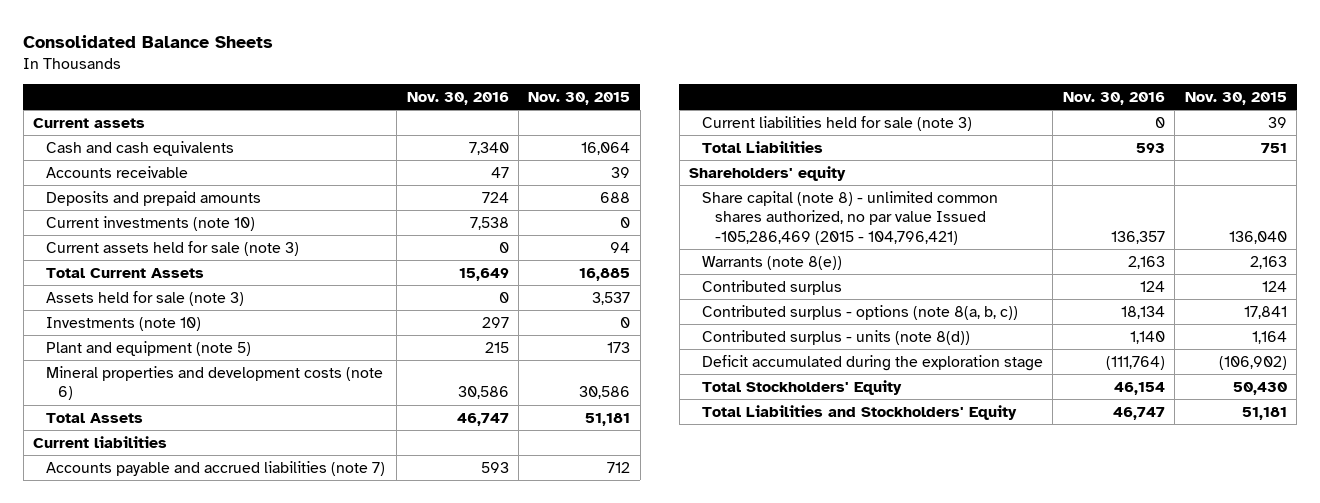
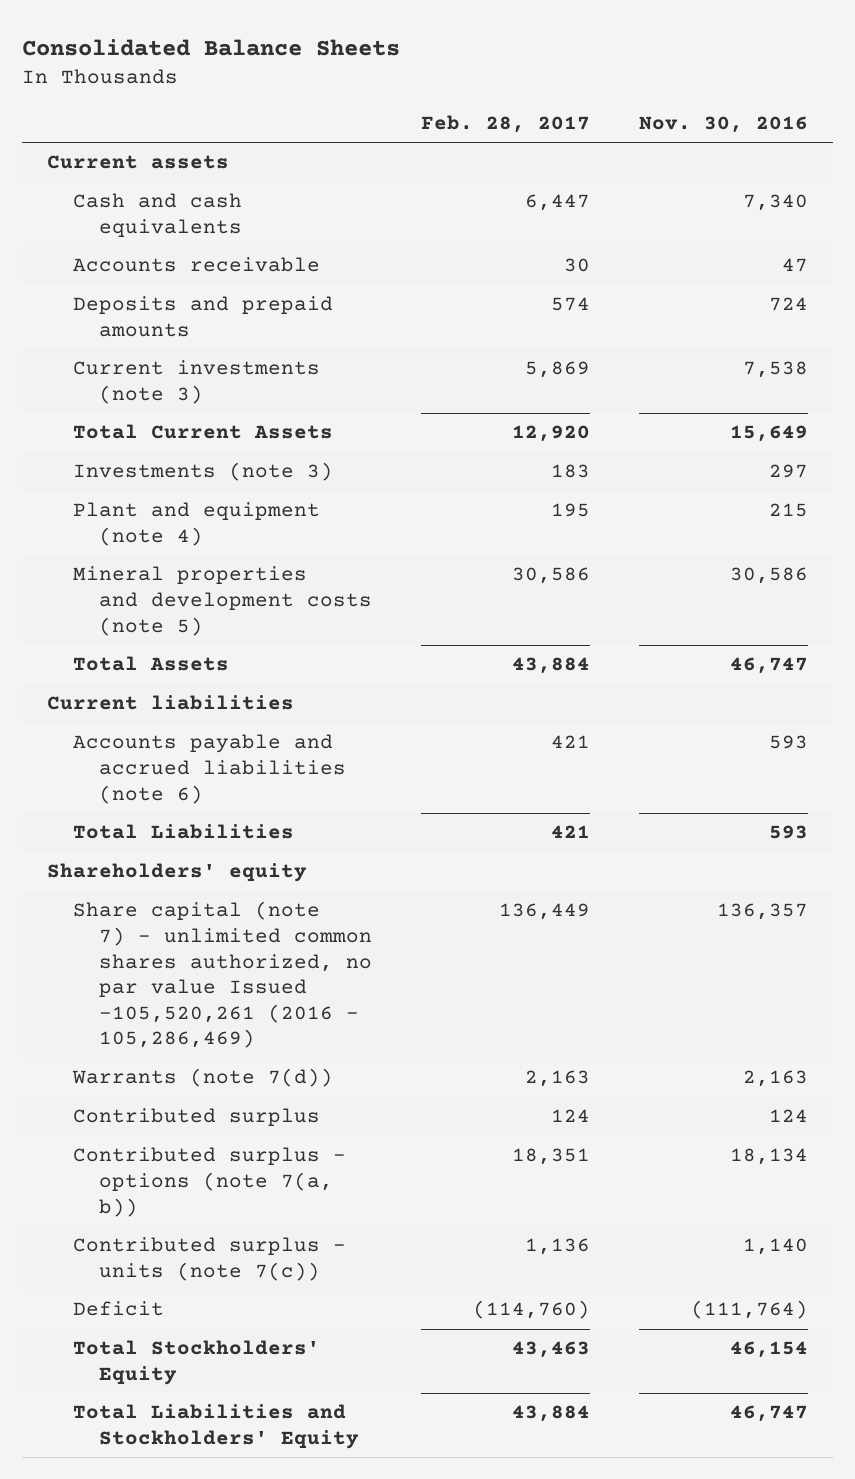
[528,92,631,106] Nov. 30, 2015 -> none
none -> [421,115,591,134] Feb. 28, 2017
[45,240,299,256] Current assets held for sale (note 3) -> none
[45,215,255,231] Current investments (note 10) -> [72,360,320,405] Current investments (note 3)
[45,290,244,306] Assets held for sale (note 3) -> none
[45,316,201,331] Investments (note 10) -> [72,462,333,482] Investments (note 3)
[45,340,251,356] Plant and equipment (note 5) -> [72,502,320,547] Plant and equipment (note 4)
[45,365,383,401] Mineral properties and development costs (note 6) -> [72,566,372,636] Mineral properties and development costs (note 5)
[702,115,973,131] Current liabilities held for sale (note 3) -> none
[45,460,385,476] Accounts payable and accrued liabilities (note 7) -> [72,734,346,804] Accounts payable and accrued liabilities (note 6)
[702,190,999,245] Share capital (note 8) - unlimited common shares authorized, no par value Issued -105,286,469 (2015 - 104,796,421) -> [72,901,372,1049] Share capital (note 7) - unlimited common shares authorized, no par value Issued -105,520,261 (2016 - 105,286,469)
[702,255,843,270] Warrants (note 8(e)) -> [71,1068,333,1088] Warrants (note 7(d))
[702,304,1019,320] Contributed surplus - options (note 8(a, b, c)) -> [72,1147,346,1217] Contributed surplus - options (note 7(a, b))
[702,329,971,345] Contributed surplus - units (note 8(d)) -> [72,1237,346,1282] Contributed surplus - units (note 7(c))
[702,354,1044,371] Deficit accumulated during the exploration stage -> [72,1301,164,1317] Deficit

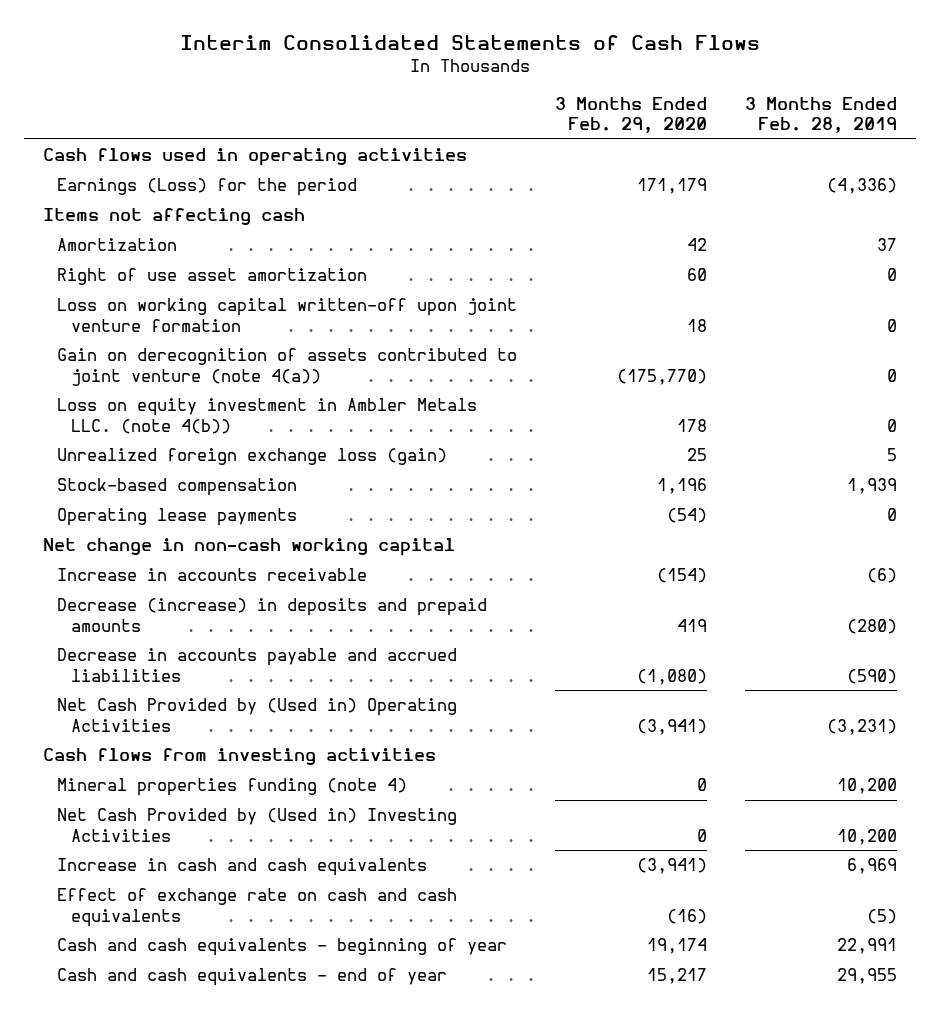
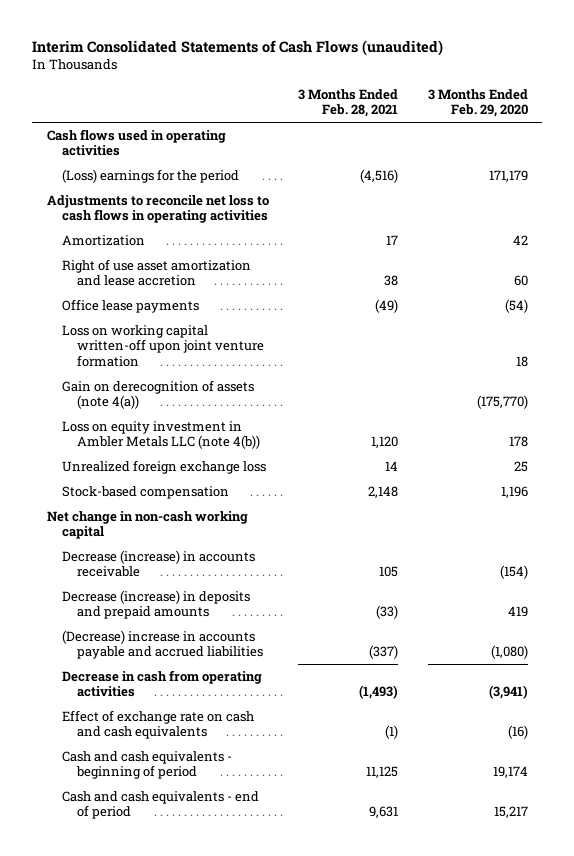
[180,34,761,50] Interim Consolidated Statements of Cash Flows -> [31,39,443,56] Interim Consolidated Statements of Cash Flows (unaudited)
[745,96,898,134] 3 Months Ended Feb. 28, 2019 -> none
none -> [298,88,399,118] 3 Months Ended Feb. 28, 2021
[43,208,306,226] Items not affecting cash -> none
[57,178,358,197] Earnings (Loss) for the period -> [61,169,239,184] (Loss) earnings for the period
none -> [46,195,269,224] Adjustments to reconcile net loss to cash flows in operating activities
[57,268,368,286] Right of use asset amortization -> [61,259,251,287] Right of use asset amortization and lease accretion
none -> [61,299,199,314] Office lease payments
[57,348,518,386] Gain on derecognition of assets contributed to joint venture (note 4(a)) -> [61,380,254,410] Gain on derecognition of assets (note 4(a))
[57,398,478,434] Loss on equity investment in Ambler Metals LLC. (note 4(b)) -> [61,421,261,450] Loss on equity investment in Ambler Metals LLC (note 4(b))
[57,448,448,466] Unrealized foreign exchange loss (gain) -> [61,460,266,475] Unrealized foreign exchange loss
[57,508,298,527] Operating lease payments -> none
[57,568,368,582] Increase in accounts receivable -> [61,550,255,578] Decrease (increase) in accounts receivable
[57,698,458,732] Net Cash Provided by (Used in) Operating Activities -> none
[43,748,437,766] Cash flows from investing activities -> none
[57,778,408,797] Mineral properties funding (note 4) -> none
[57,808,458,842] Net Cash Provided by (Used in) Investing Activities -> none
[57,648,458,682] Decrease in accounts payable and accrued liabilities -> [61,630,264,660] (Decrease) increase in accounts payable and accrued liabilities
[57,858,428,877] Increase in cash and cash equivalents -> [61,670,262,698] Decrease in cash from operating activities
[57,938,508,957] Cash and cash equivalents - beginning of year -> [61,751,232,780] Cash and cash equivalents - beginning of period
[57,968,448,987] Cash and cash equivalents - end of year -> [61,791,259,820] Cash and cash equivalents - end of period

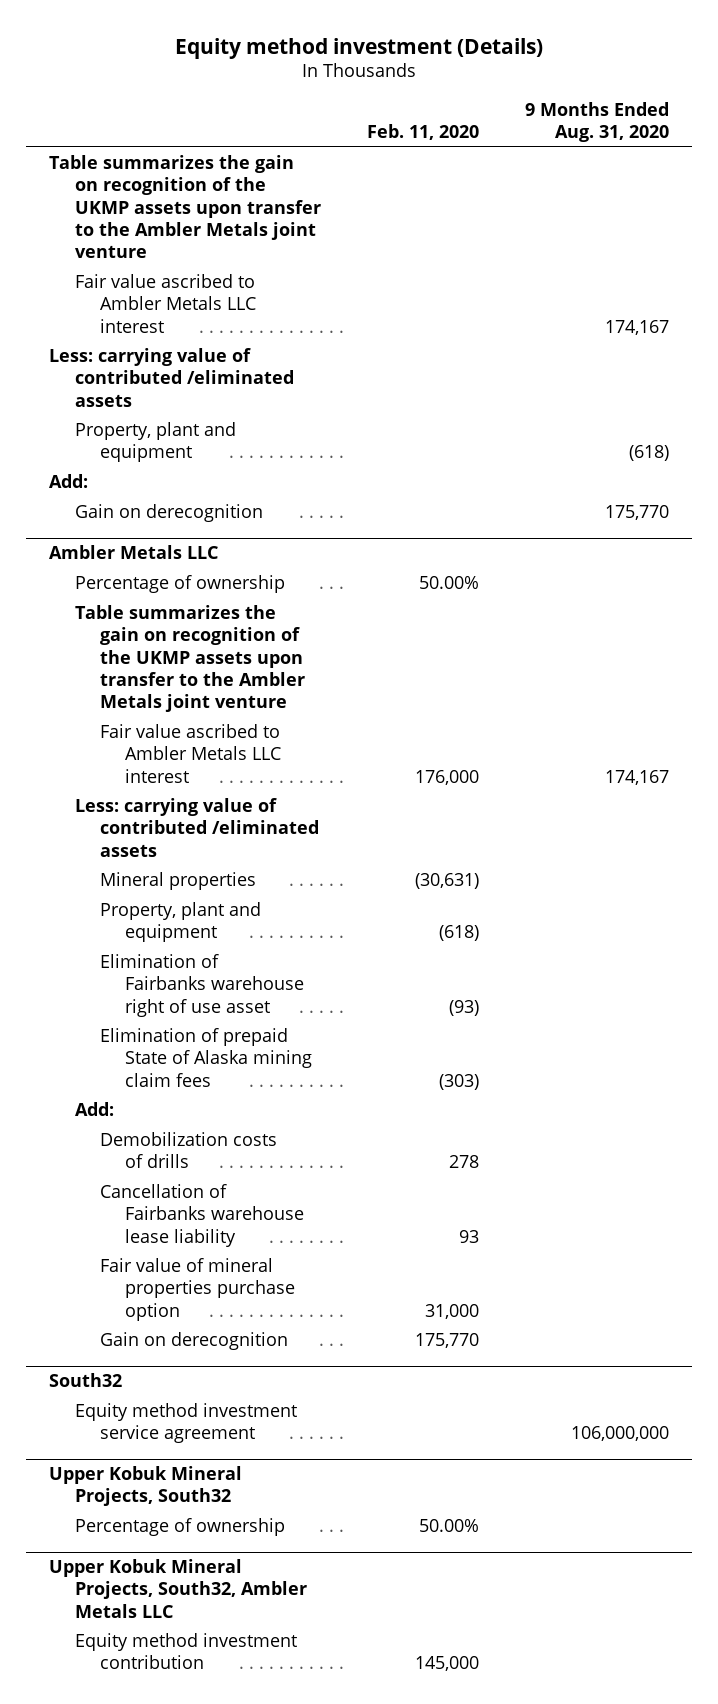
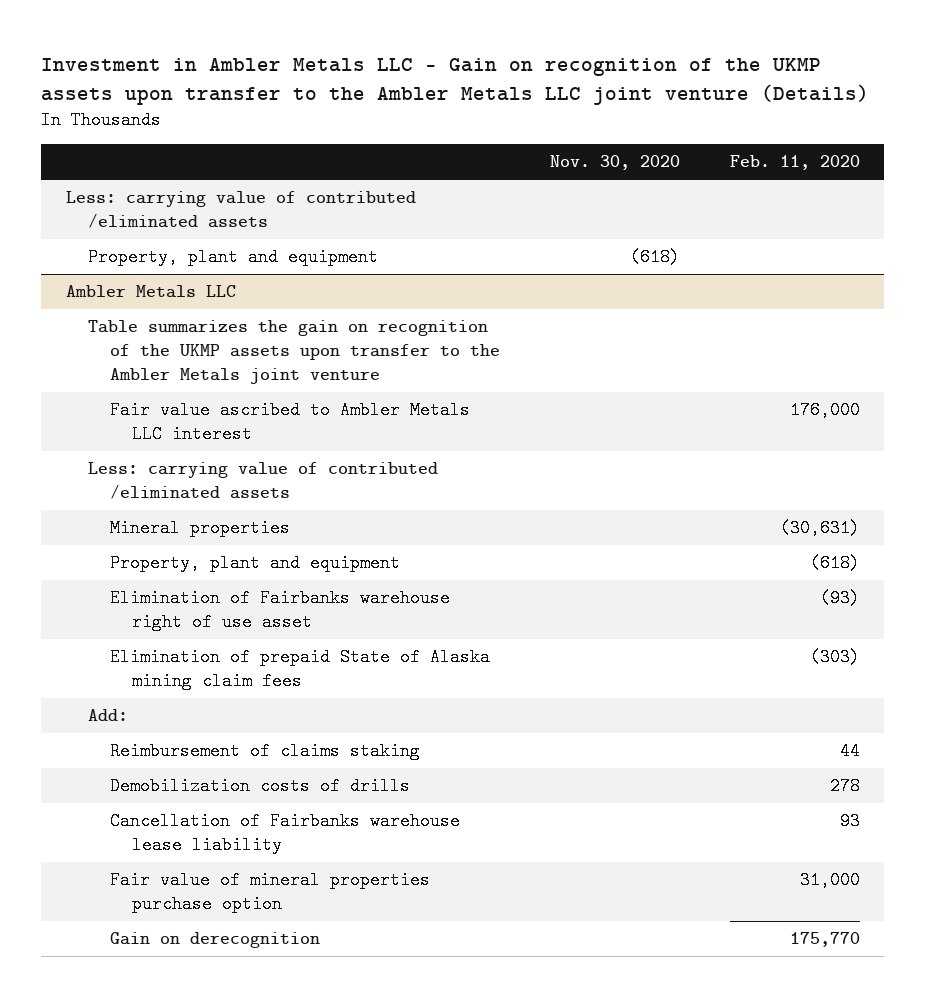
[174,37,543,59] Equity method investment (Details) -> [41,57,870,105] Investment in Ambler Metals LLC - Gain on recognition of the UKMP assets upon transfer to the Ambler Metals LLC joint venture (Details)
[524,102,669,143] 9 Months Ended Aug. 31, 2020 -> none
none -> [549,155,680,171] Nov. 30, 2020
[49,155,321,259] Table summarizes the gain on recognition of the UKMP assets upon transfer to the Ambler Metals joint venture -> none
[74,274,256,333] Fair value ascribed to Ambler Metals LLC interest -> none
[49,474,89,489] Add: -> none
[74,504,263,523] Gain on derecognition -> none
[74,575,285,594] Percentage of ownership -> none
none -> [109,742,420,761] Reimbursement of claims staking
[49,1373,123,1388] South32 -> none
[74,1403,297,1444] Equity method investment service agreement -> none
[49,1466,243,1507] Upper Kobuk Mineral Projects, South32 -> none
[74,1518,285,1537] Percentage of ownership -> none
[49,1559,307,1618] Upper Kobuk Mineral Projects, South32, Ambler Metals LLC -> none
[74,1633,297,1670] Equity method investment contribution -> none

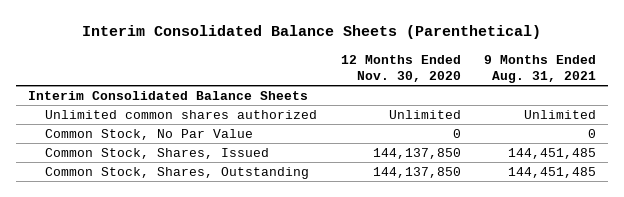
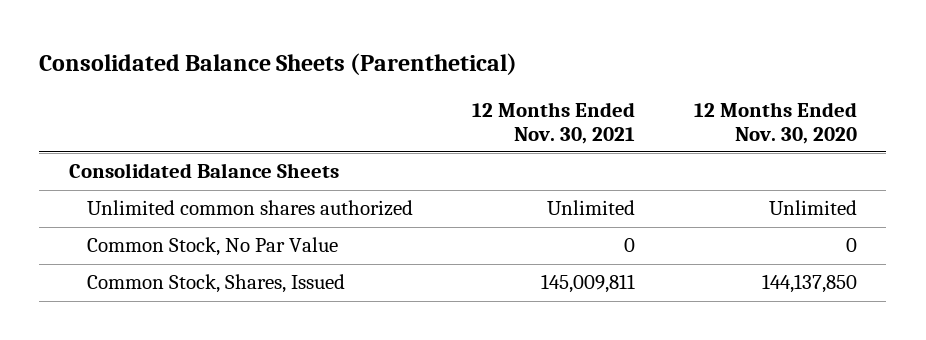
[81,25,541,40] Interim Consolidated Balance Sheets (Parenthetical) -> [39,53,518,76] Consolidated Balance Sheets (Parenthetical)
[483,54,596,83] 9 Months Ended Aug. 31, 2021 -> none
none -> [472,101,636,144] 12 Months Ended Nov. 30, 2021
[27,91,308,101] Interim Consolidated Balance Sheets -> [68,163,339,179] Consolidated Balance Sheets
[45,167,310,180] Common Stock, Shares, Outstanding -> none

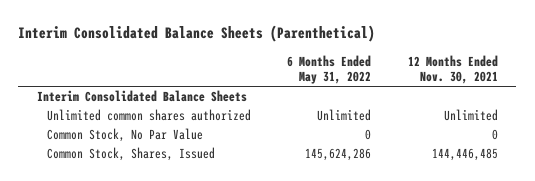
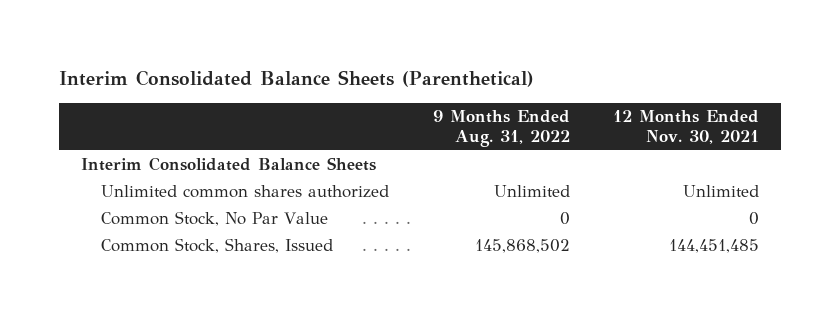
[287,54,372,85] 6 Months Ended May 31, 2022 -> none
none -> [432,109,570,147] 9 Months Ended Aug. 31, 2022
[432,148,499,162] 144,446,485 -> [669,239,760,254] 144,451,485

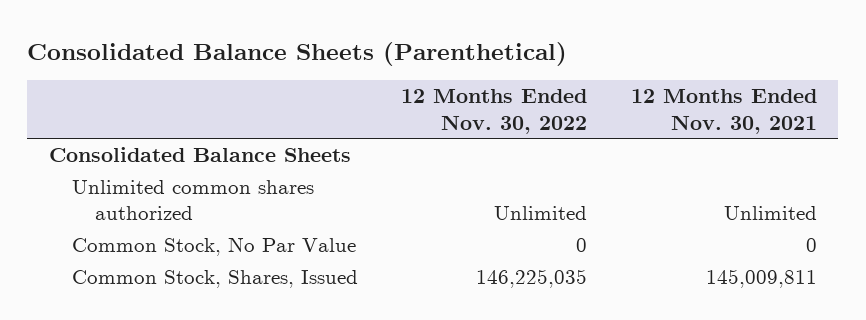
[58,70,534,88] Interim Consolidated Balance Sheets (Parenthetical) -> [27,41,568,66] Consolidated Balance Sheets (Parenthetical)
[432,109,570,147] 9 Months Ended Aug. 31, 2022 -> none
none -> [401,89,588,134] 12 Months Ended Nov. 30, 2022
[80,157,376,172] Interim Consolidated Balance Sheets -> [48,146,351,162] Consolidated Balance Sheets
[669,239,760,254] 144,451,485 -> [705,268,817,288] 145,009,811

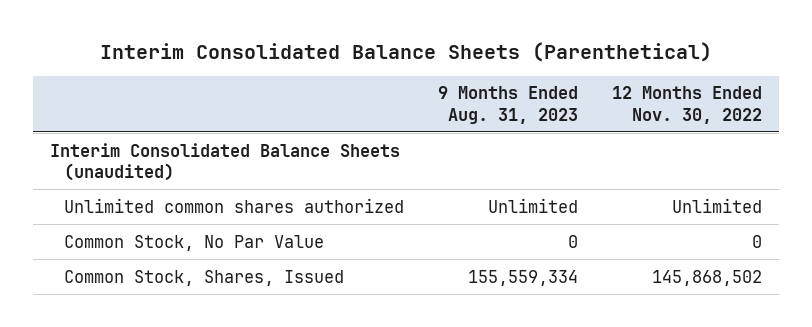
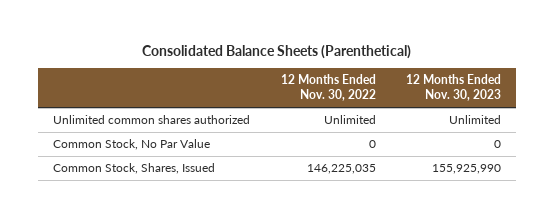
[99,41,712,62] Interim Consolidated Balance Sheets (Parenthetical) -> [142,45,412,60] Consolidated Balance Sheets (Parenthetical)
[437,86,578,124] 9 Months Ended Aug. 31, 2023 -> none
none -> [406,74,502,102] 12 Months Ended Nov. 30, 2023
[49,142,400,181] Interim Consolidated Balance Sheets (unaudited) -> none
[651,269,762,286] 145,868,502 -> [306,164,376,175] 146,225,035

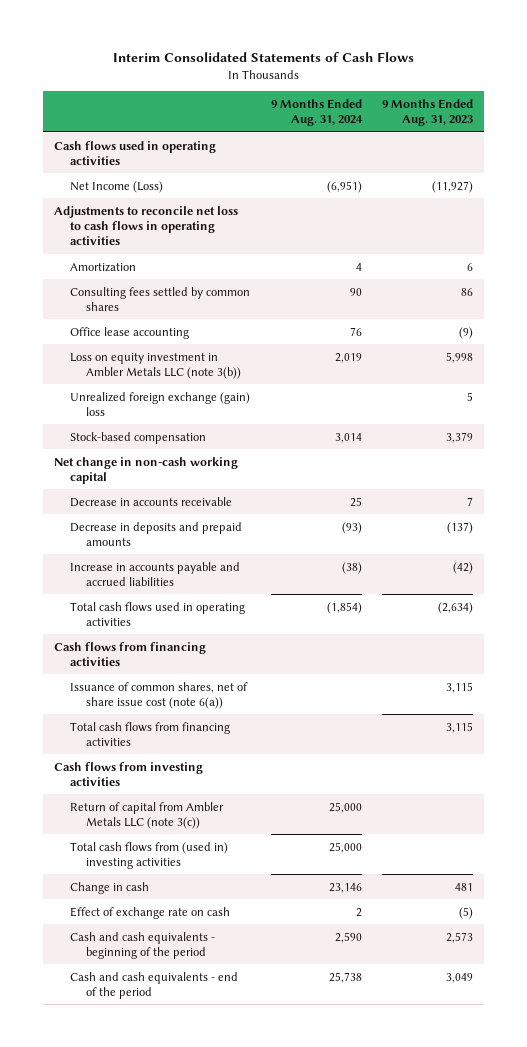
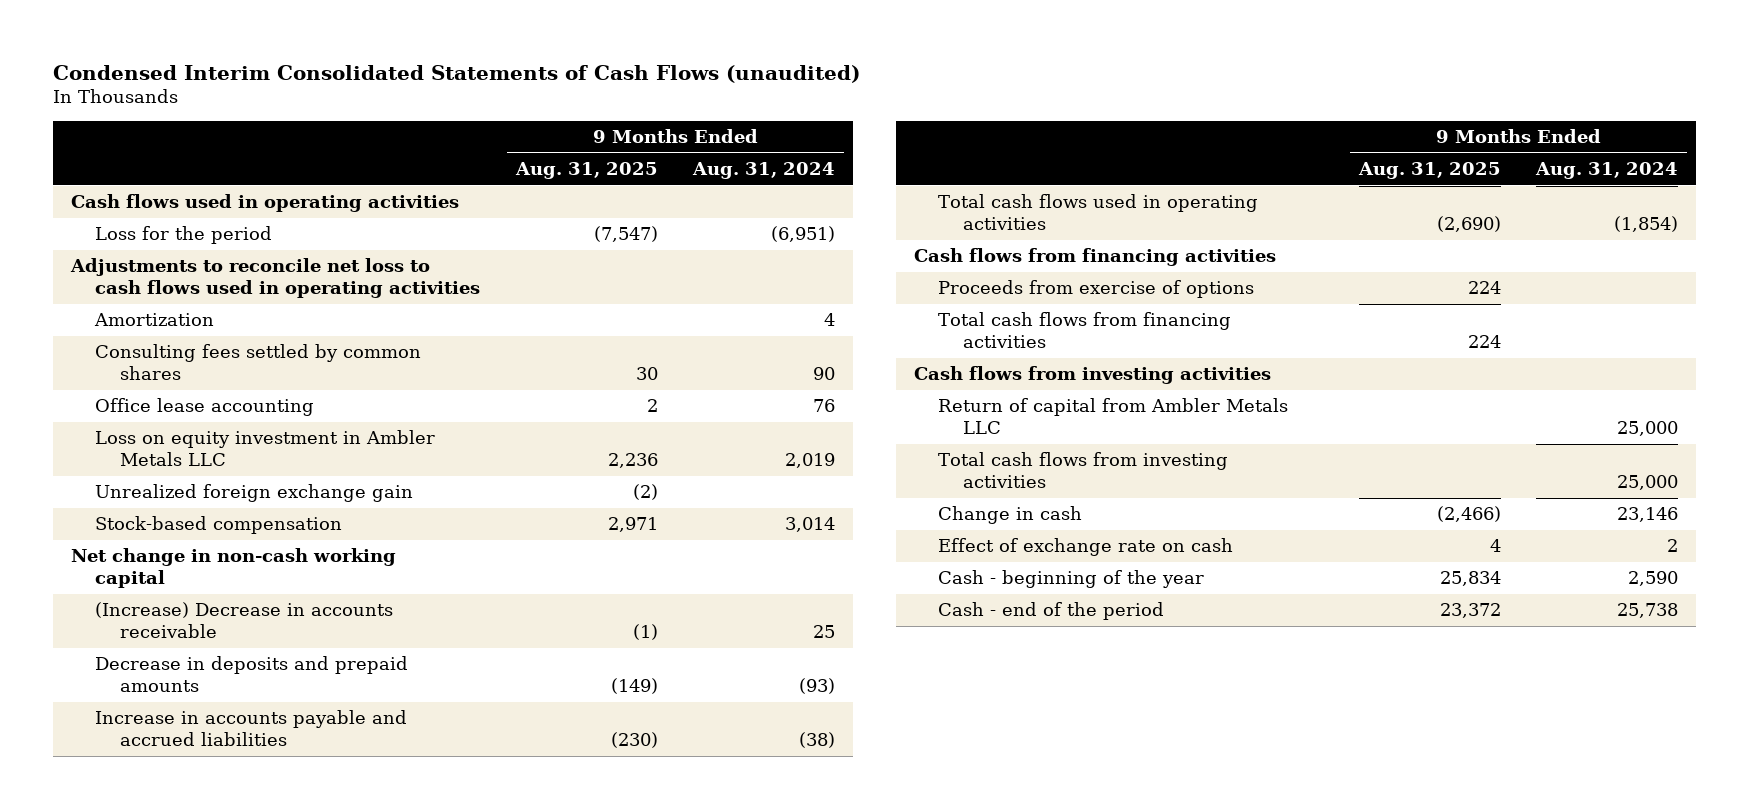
[112,52,414,63] Interim Consolidated Statements of Cash Flows -> [53,64,861,83] Condensed Interim Consolidated Statements of Cash Flows (unaudited)
[382,99,474,127] 9 Months Ended Aug. 31, 2023 -> none
none -> [514,162,658,180] Aug. 31, 2025
[69,180,163,193] Net Income (Loss) -> [95,226,273,245] Loss for the period
[53,205,238,246] Adjustments to reconcile net loss to cash flows in operating activities -> [69,258,481,299] Adjustments to reconcile net loss to cash flows used in operating activities
[69,352,241,379] Loss on equity investment in Ambler Metals LLC (note 3(b)) -> [95,430,436,467] Loss on equity investment in Ambler Metals LLC
[69,391,250,416] Unrealized foreign exchange (gain) loss -> [95,484,414,503] Unrealized foreign exchange gain
[69,496,232,507] Decrease in accounts receivable -> [95,602,394,639] (Increase) Decrease in accounts receivable
[69,681,248,709] Issuance of common shares, net of share issue cost (note 6(a)) -> none
none -> [938,280,1255,299] Proceeds from exercise of options
[69,801,224,829] Return of capital from Ambler Metals LLC (note 3(c)) -> [938,398,1289,435] Return of capital from Ambler Metals LLC
[69,841,228,869] Total cash flows from (used in) investing activities -> [938,452,1229,489] Total cash flows from investing activities
[69,931,215,959] Cash and cash equivalents - beginning of the period -> [938,570,1205,589] Cash - beginning of the year
[69,971,238,999] Cash and cash equivalents - end of the period -> [938,602,1165,621] Cash - end of the period

